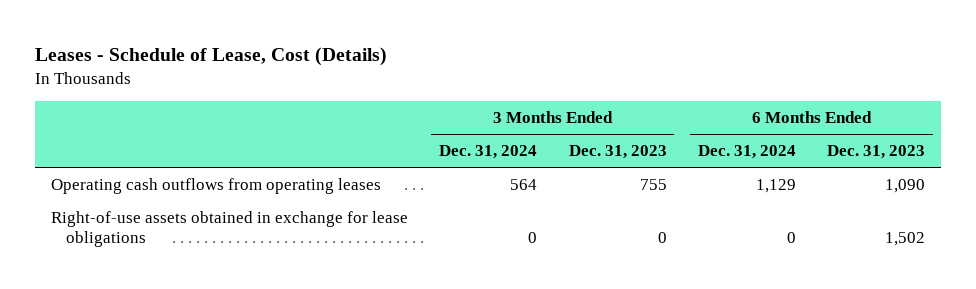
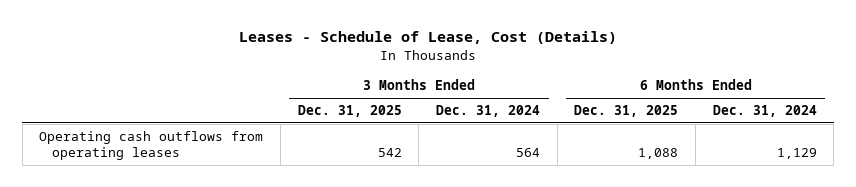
[568,145,667,160] Dec. 31, 2023 -> none
[827,145,926,160] Dec. 31, 2023 -> none
none -> [297,105,402,118] Dec. 31, 2025
none -> [574,105,679,118] Dec. 31, 2025
[51,211,409,248] Right-of-use assets obtained in exchange for lease obligations -> none

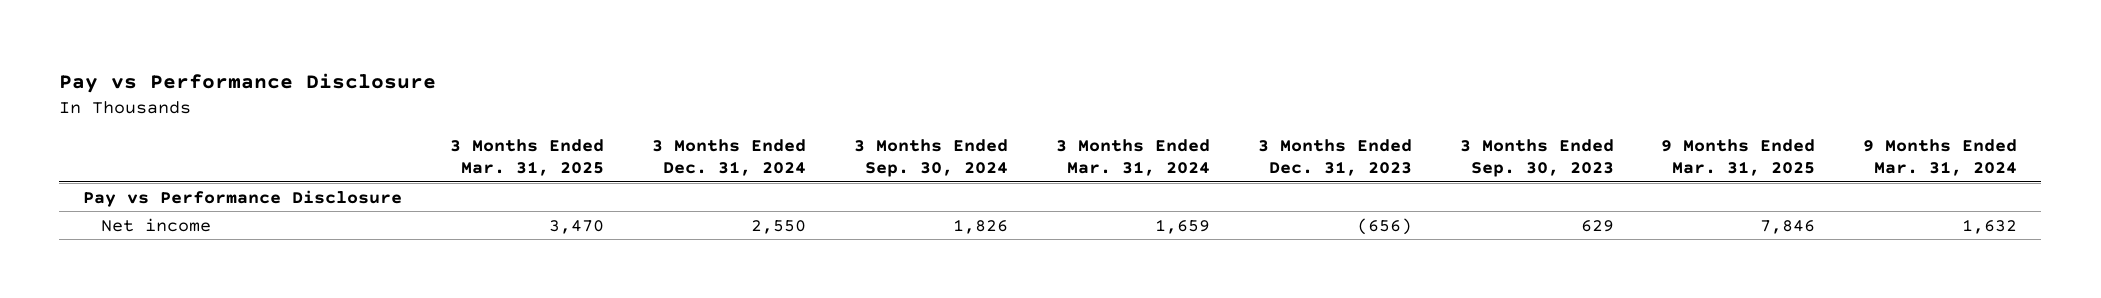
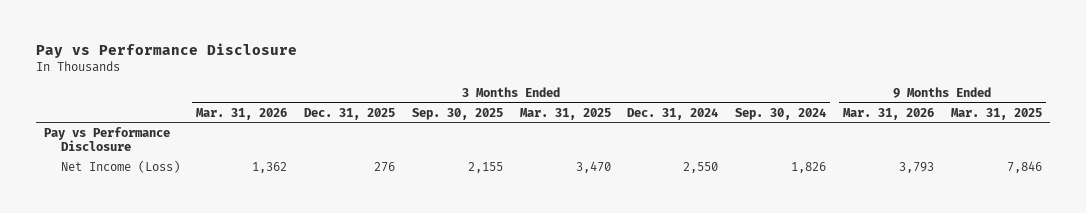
[1055,139,1210,176] 3 Months Ended Mar. 31, 2024 -> none
[1257,139,1412,176] 3 Months Ended Dec. 31, 2023 -> none
[1459,139,1614,177] 3 Months Ended Sep. 30, 2023 -> none
[1863,139,2018,176] 9 Months Ended Mar. 31, 2024 -> none
none -> [196,107,288,120] Mar. 31, 2026
none -> [304,107,396,120] Dec. 31, 2025
none -> [411,107,503,120] Sep. 30, 2025
none -> [842,107,934,120] Mar. 31, 2026
[101,217,212,232] Net income -> [60,160,180,174] Net Income (Loss)

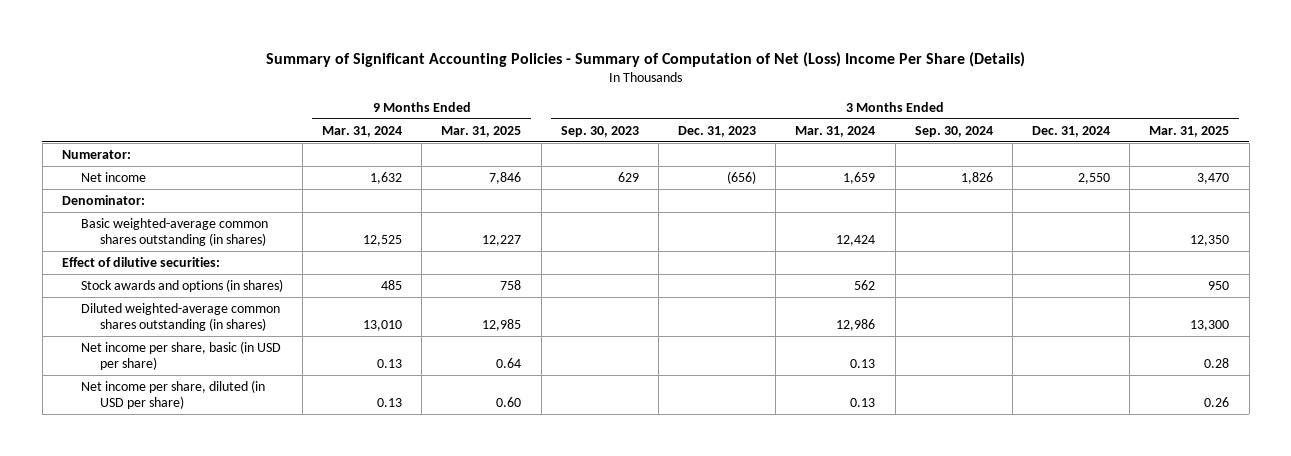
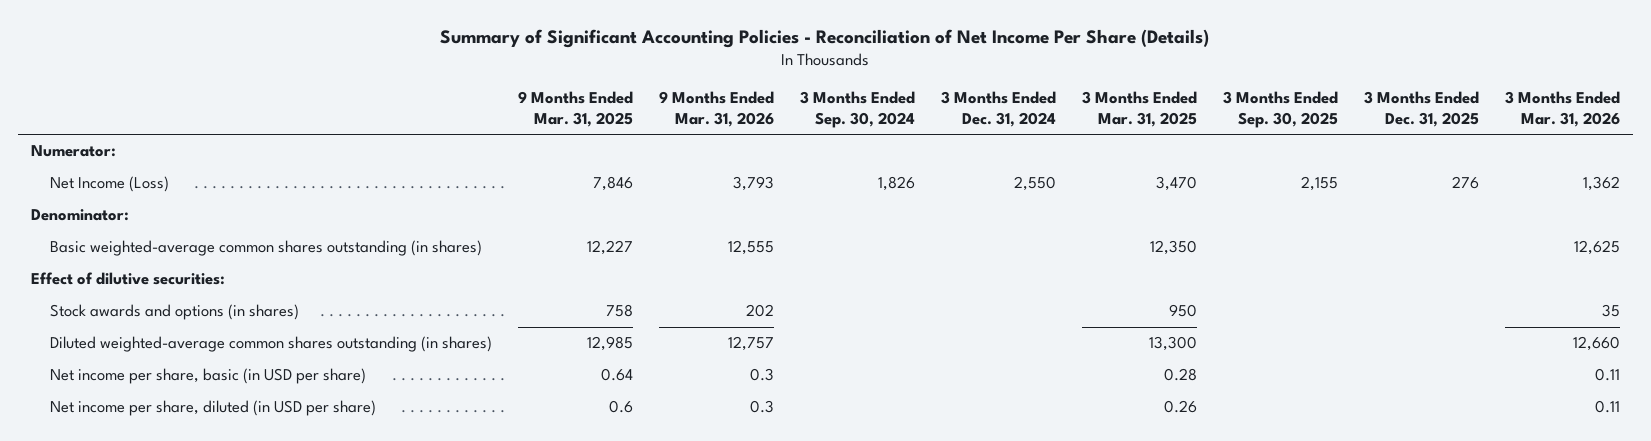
[265,51,1025,67] Summary of Significant Accounting Policies - Summary of Computation of Net (Loss) Income Per Share (Details) -> [440,29,1210,49] Summary of Significant Accounting Policies - Reconciliation of Net Income Per Share (Details)
[322,125,403,137] Mar. 31, 2024 -> none
[560,125,639,137] Sep. 30, 2023 -> none
[678,125,757,137] Dec. 31, 2023 -> none
[795,125,876,137] Mar. 31, 2024 -> none
none -> [659,91,775,127] 9 Months Ended Mar. 31, 2026
none -> [1223,91,1339,128] 3 Months Ended Sep. 30, 2025
none -> [1364,91,1480,127] 3 Months Ended Dec. 31, 2025
none -> [1505,91,1621,127] 3 Months Ended Mar. 31, 2026
[80,171,146,182] Net income -> [50,176,170,193] Net Income (Loss)
[496,397,522,408] 0.60 -> [609,400,634,414] 0.6

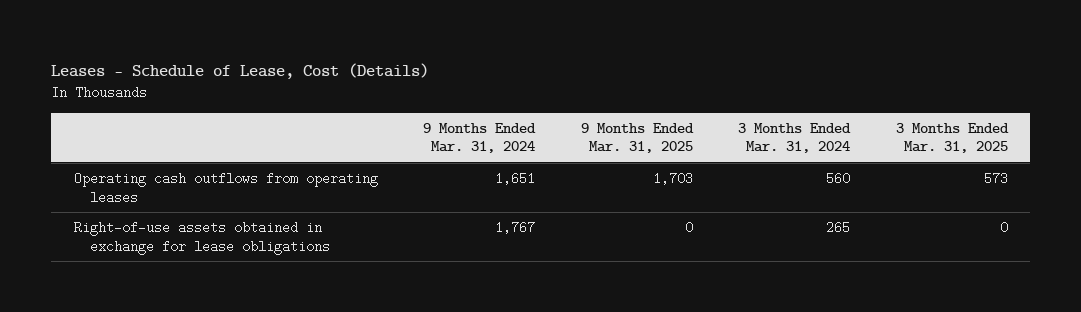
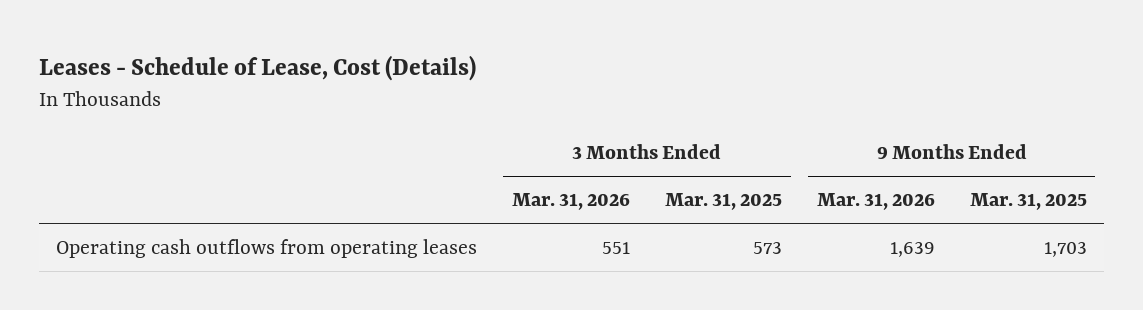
[423,122,537,154] 9 Months Ended Mar. 31, 2024 -> none
[738,122,852,154] 3 Months Ended Mar. 31, 2024 -> none
none -> [512,193,631,211] Mar. 31, 2026
none -> [816,193,935,211] Mar. 31, 2026
[73,221,330,255] Right-of-use assets obtained in exchange for lease obligations -> none

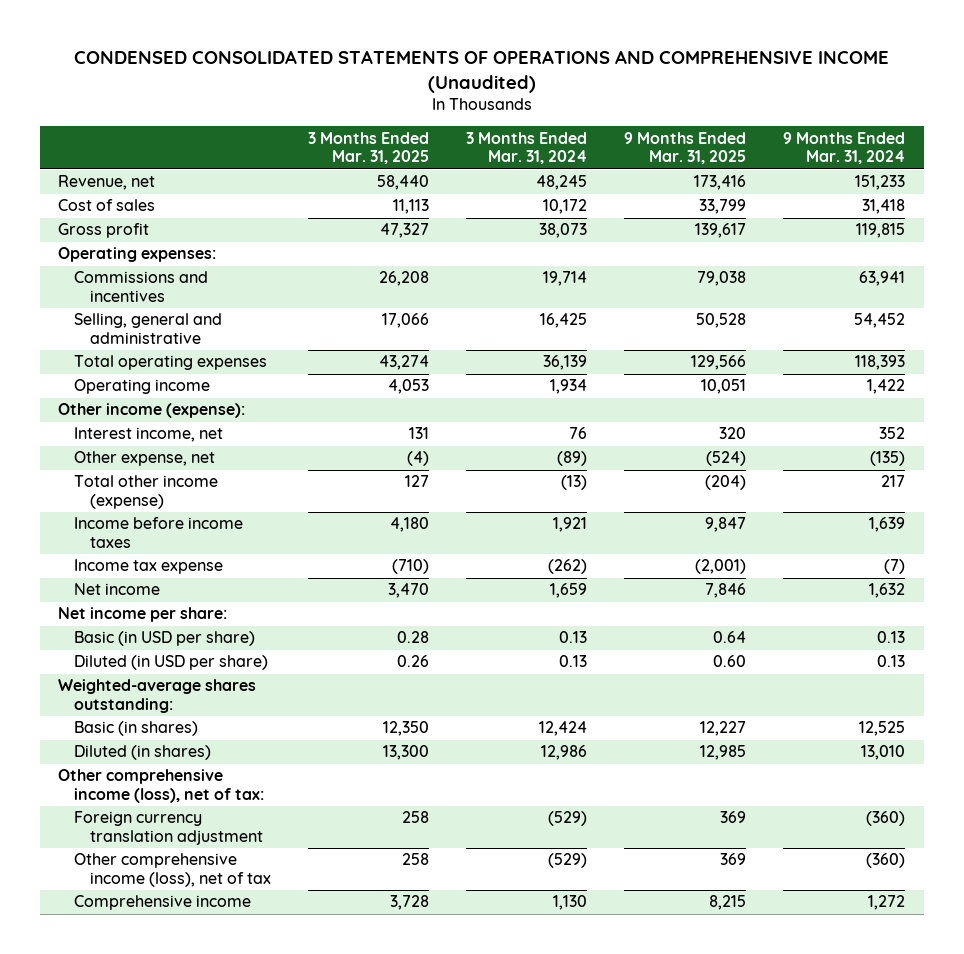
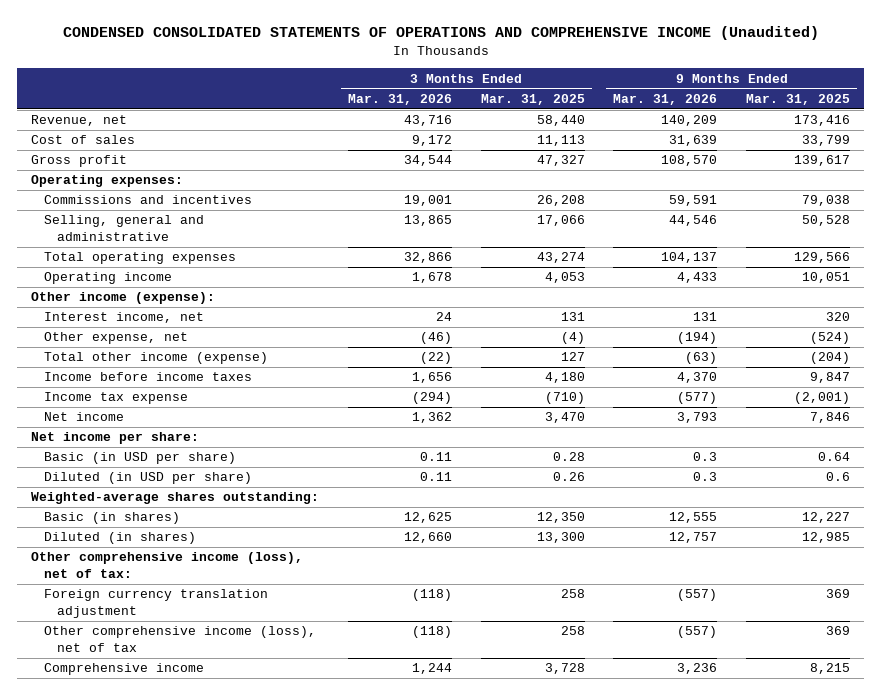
[466,131,588,165] 3 Months Ended Mar. 31, 2024 -> none
[783,131,906,165] 9 Months Ended Mar. 31, 2024 -> none
none -> [347,93,452,105] Mar. 31, 2026
none -> [613,93,718,105] Mar. 31, 2026
[713,655,747,668] 0.60 -> [826,472,851,482] 0.6

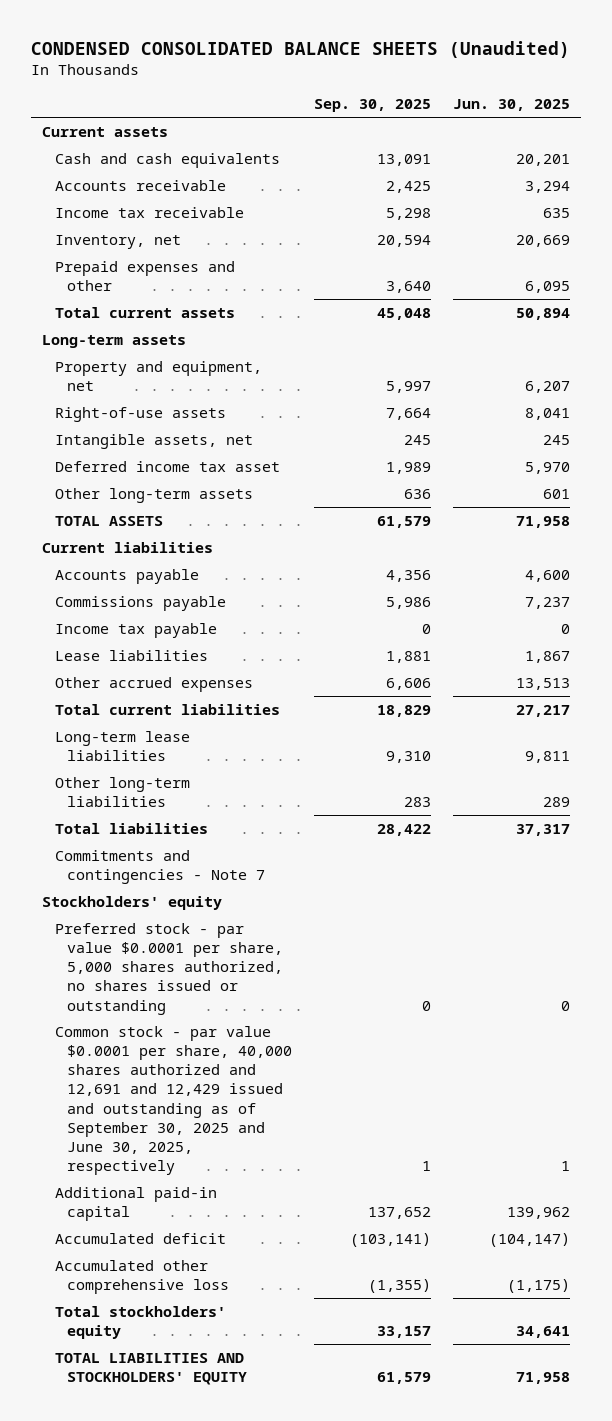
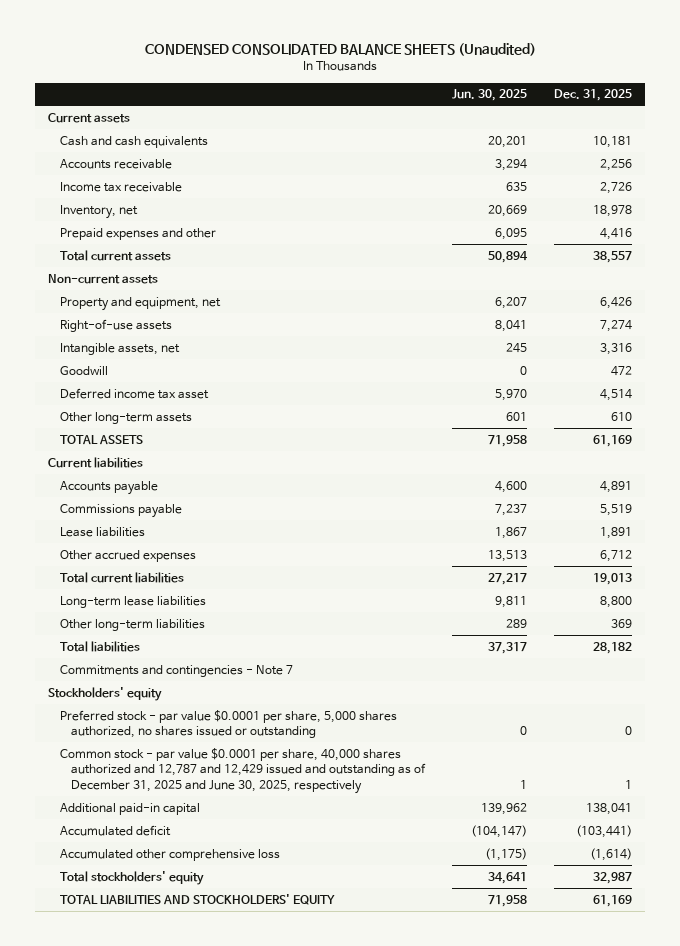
[313,99,431,113] Sep. 30, 2025 -> none
none -> [553,89,632,102] Dec. 31, 2025
[42,334,187,348] Long-term assets -> [48,273,159,284] Non-current assets
none -> [59,365,108,375] Goodwill
[54,622,217,638] Income tax payable -> none
[54,1025,292,1176] Common stock - par value $0.0001 per share, 40,000 shares authorized and 12,691 and 12,429 issued and outstanding as of September 30, 2025 and June 30, 2025, respectively -> [59,747,426,795] Common stock - par value $0.0001 per share, 40,000 shares authorized and 12,787 and 12,429 issued and outstanding as of December 31, 2025 and June 30, 2025, respectively

